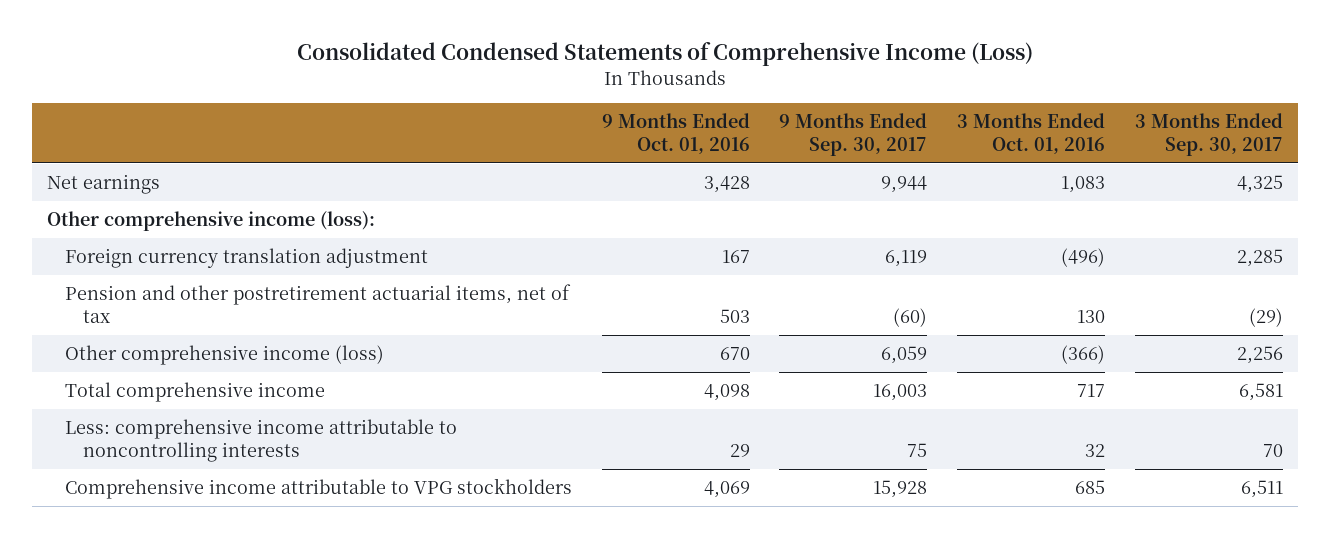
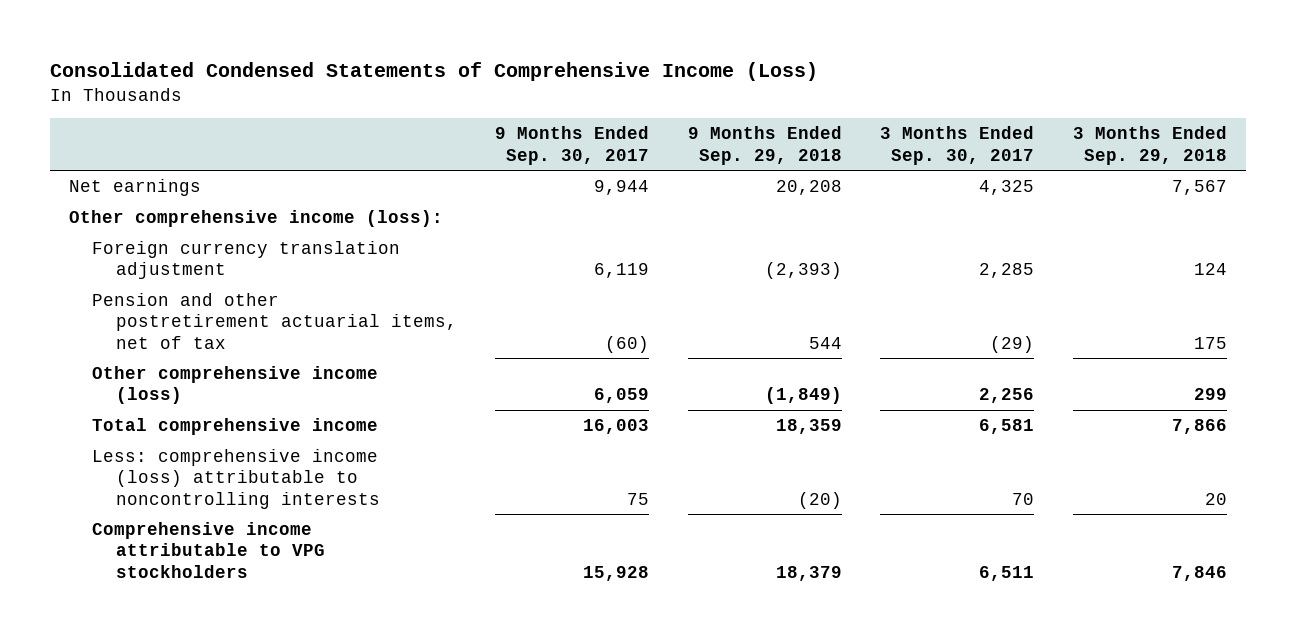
[601,112,750,154] 9 Months Ended Oct. 01, 2016 -> none
[957,112,1106,154] 3 Months Ended Oct. 01, 2016 -> none
none -> [687,126,842,165] 9 Months Ended Sep. 29, 2018
none -> [1072,126,1227,165] 3 Months Ended Sep. 29, 2018
[65,419,458,462] Less: comprehensive income attributable to noncontrolling interests -> [92,449,380,509] Less: comprehensive income (loss) attributable to noncontrolling interests

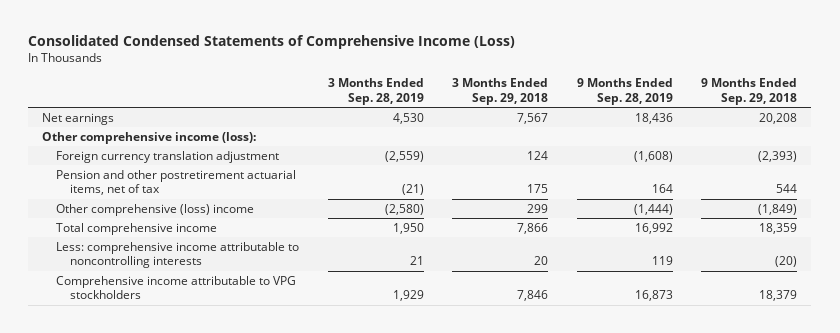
[495,126,650,165] 9 Months Ended Sep. 30, 2017 -> none
[880,126,1035,165] 3 Months Ended Sep. 30, 2017 -> none
none -> [327,77,424,105] 3 Months Ended Sep. 28, 2019
none -> [576,77,673,105] 9 Months Ended Sep. 28, 2019
[92,366,379,405] Other comprehensive income (loss) -> [56,203,255,216] Other comprehensive (loss) income
[92,449,380,509] Less: comprehensive income (loss) attributable to noncontrolling interests -> [56,241,300,269] Less: comprehensive income attributable to noncontrolling interests

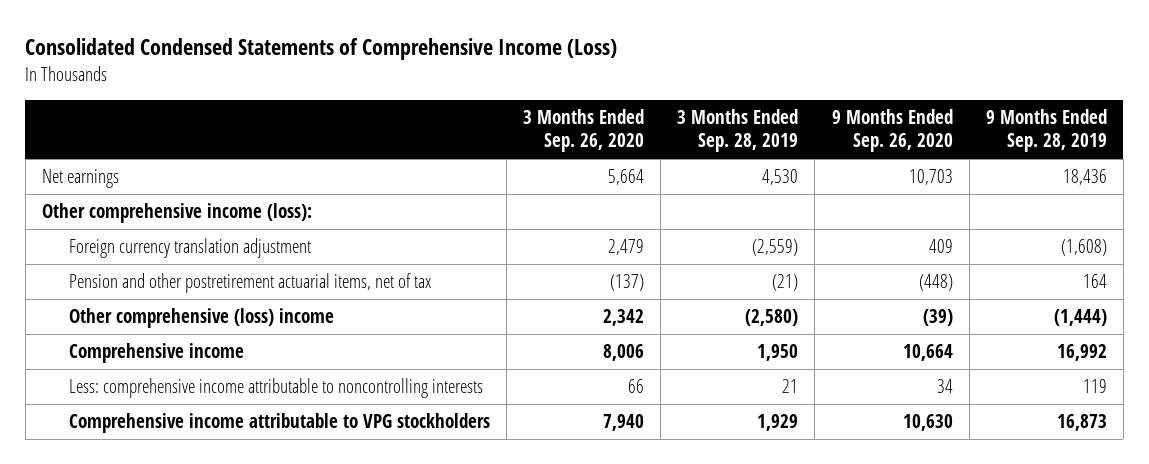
[452,77,549,105] 3 Months Ended Sep. 29, 2018 -> none
[701,77,798,105] 9 Months Ended Sep. 29, 2018 -> none
none -> [523,109,645,153] 3 Months Ended Sep. 26, 2020
none -> [831,109,953,153] 9 Months Ended Sep. 26, 2020
[56,222,218,235] Total comprehensive income -> [68,343,244,364] Comprehensive income

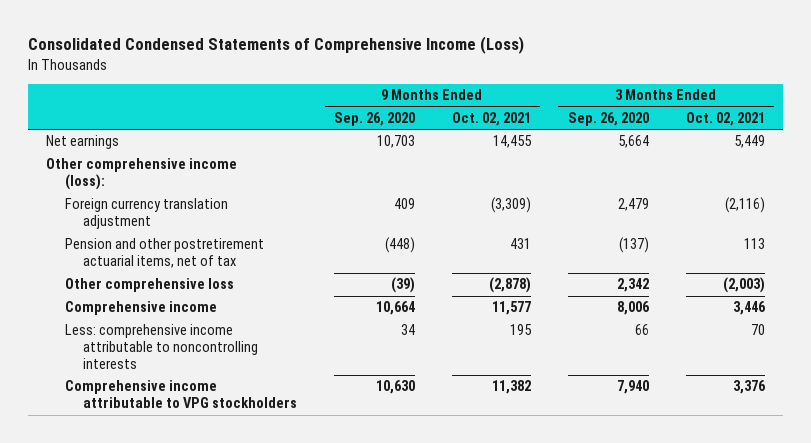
[677,109,799,153] 3 Months Ended Sep. 28, 2019 -> none
[985,109,1107,153] 9 Months Ended Sep. 28, 2019 -> none
none -> [451,112,531,127] Oct. 02, 2021
none -> [685,112,765,127] Oct. 02, 2021
[68,308,334,329] Other comprehensive (loss) income -> [64,278,234,293] Other comprehensive loss

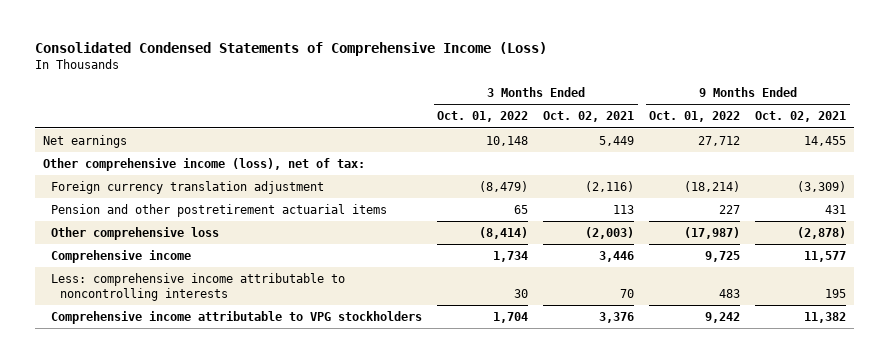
[333,112,415,127] Sep. 26, 2020 -> none
[567,112,649,127] Sep. 26, 2020 -> none
none -> [437,111,529,123] Oct. 01, 2022
none -> [649,111,741,123] Oct. 01, 2022
[46,158,238,191] Other comprehensive income (loss): -> [42,157,365,171] Other comprehensive income (loss), net of tax:
[64,238,264,269] Pension and other postretirement actuarial items, net of tax -> [51,203,388,217] Pension and other postretirement actuarial items

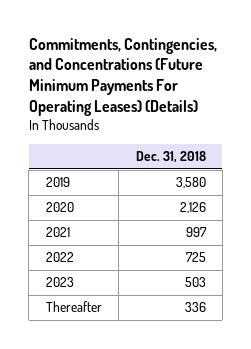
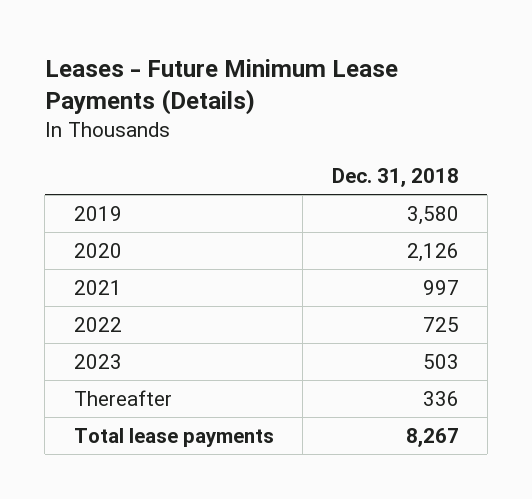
[28,37,217,117] Commitments, Contingencies, and Concentrations (Future Minimum Payments For Operating Leases) (Details) -> [44,58,398,116] Leases - Future Minimum Lease Payments (Details)
none -> [73,427,274,447] Total lease payments

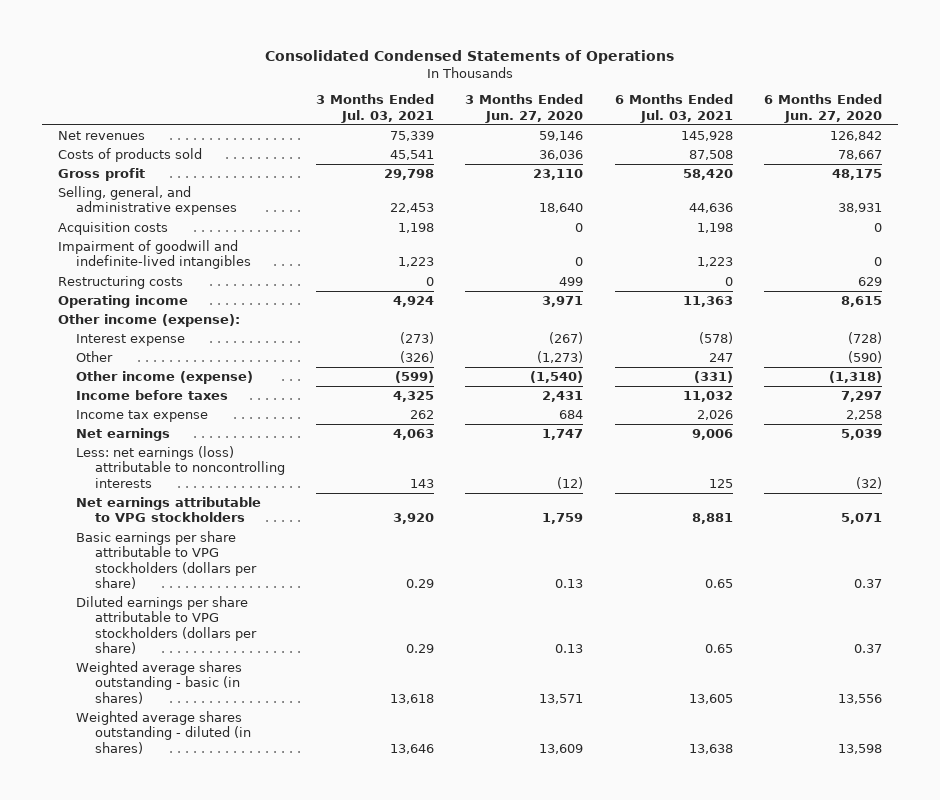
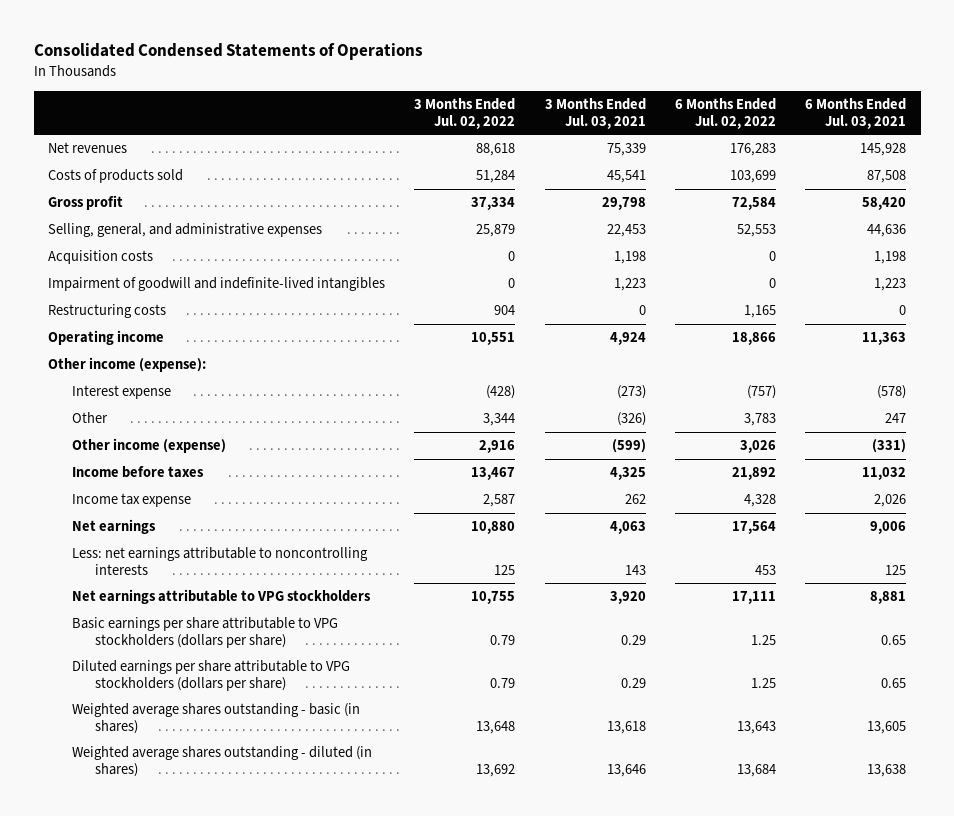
[465,94,584,123] 3 Months Ended Jun. 27, 2020 -> none
[764,94,883,123] 6 Months Ended Jun. 27, 2020 -> none
none -> [414,98,516,129] 3 Months Ended Jul. 02, 2022
none -> [674,98,776,129] 6 Months Ended Jul. 02, 2022
[76,446,285,488] Less: net earnings (loss) attributable to noncontrolling interests -> [71,547,368,576] Less: net earnings attributable to noncontrolling interests

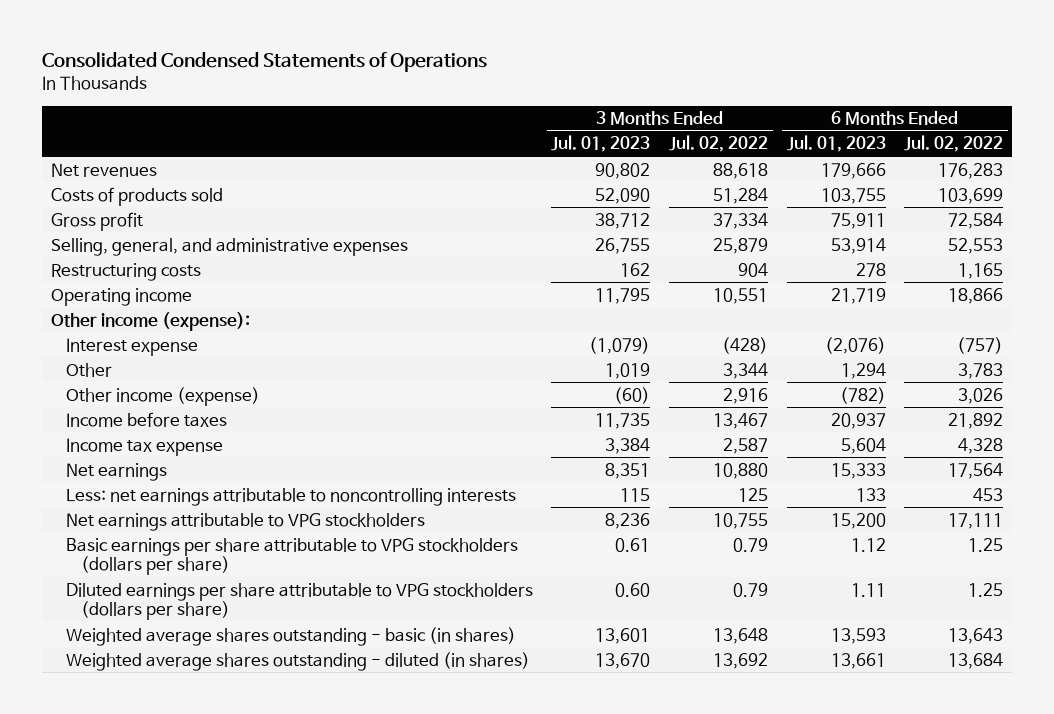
[544,98,646,129] 3 Months Ended Jul. 03, 2021 -> none
[804,98,906,129] 6 Months Ended Jul. 03, 2021 -> none
none -> [551,135,651,153] Jul. 01, 2023
none -> [786,135,886,153] Jul. 01, 2023
[48,250,154,265] Acquisition costs -> none
[48,277,386,292] Impairment of goodwill and indefinite-lived intangibles -> none

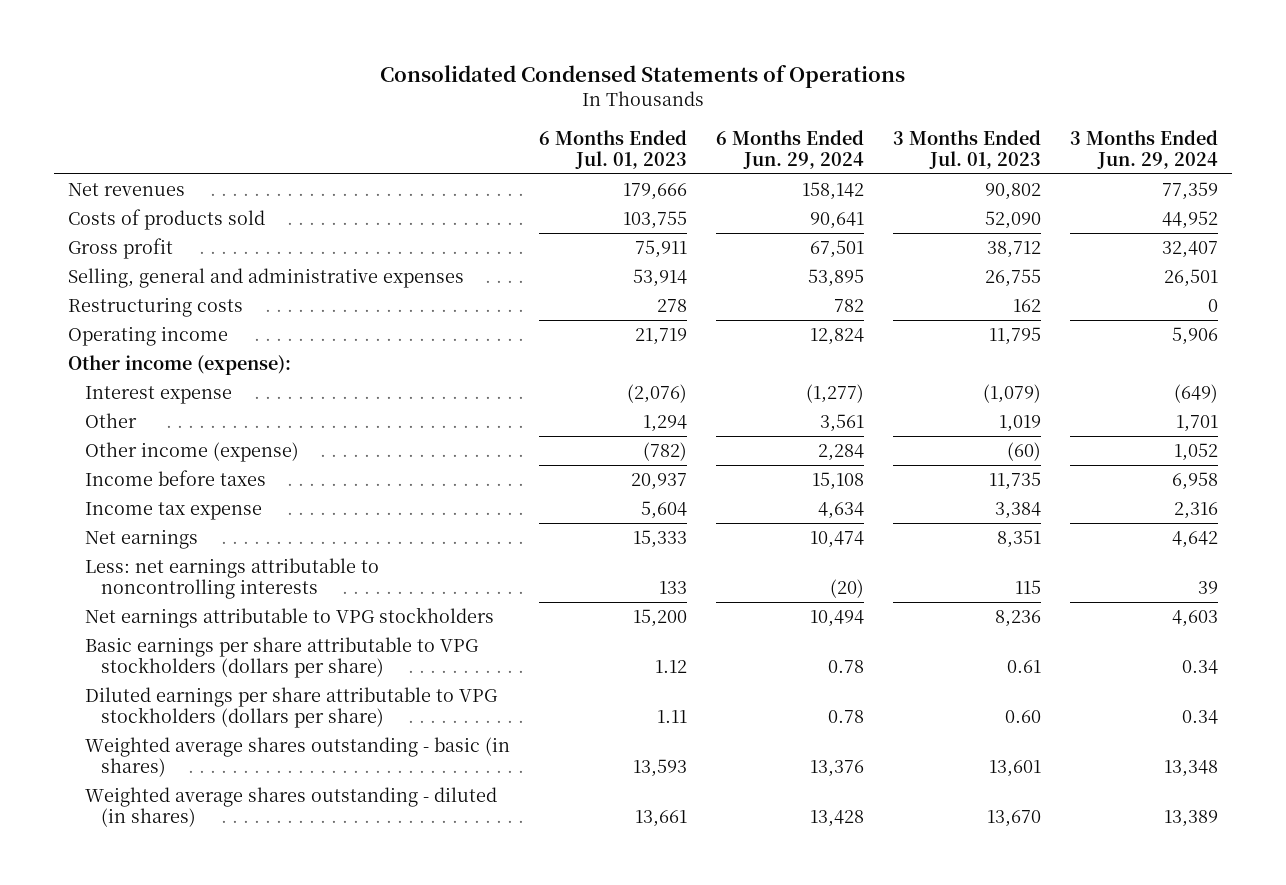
[668,135,768,153] Jul. 02, 2022 -> none
[904,135,1004,153] Jul. 02, 2022 -> none
none -> [715,129,864,169] 6 Months Ended Jun. 29, 2024
none -> [1069,129,1218,169] 3 Months Ended Jun. 29, 2024
[50,237,408,256] Selling, general, and administrative expenses -> [68,268,465,289] Selling, general and administrative expenses

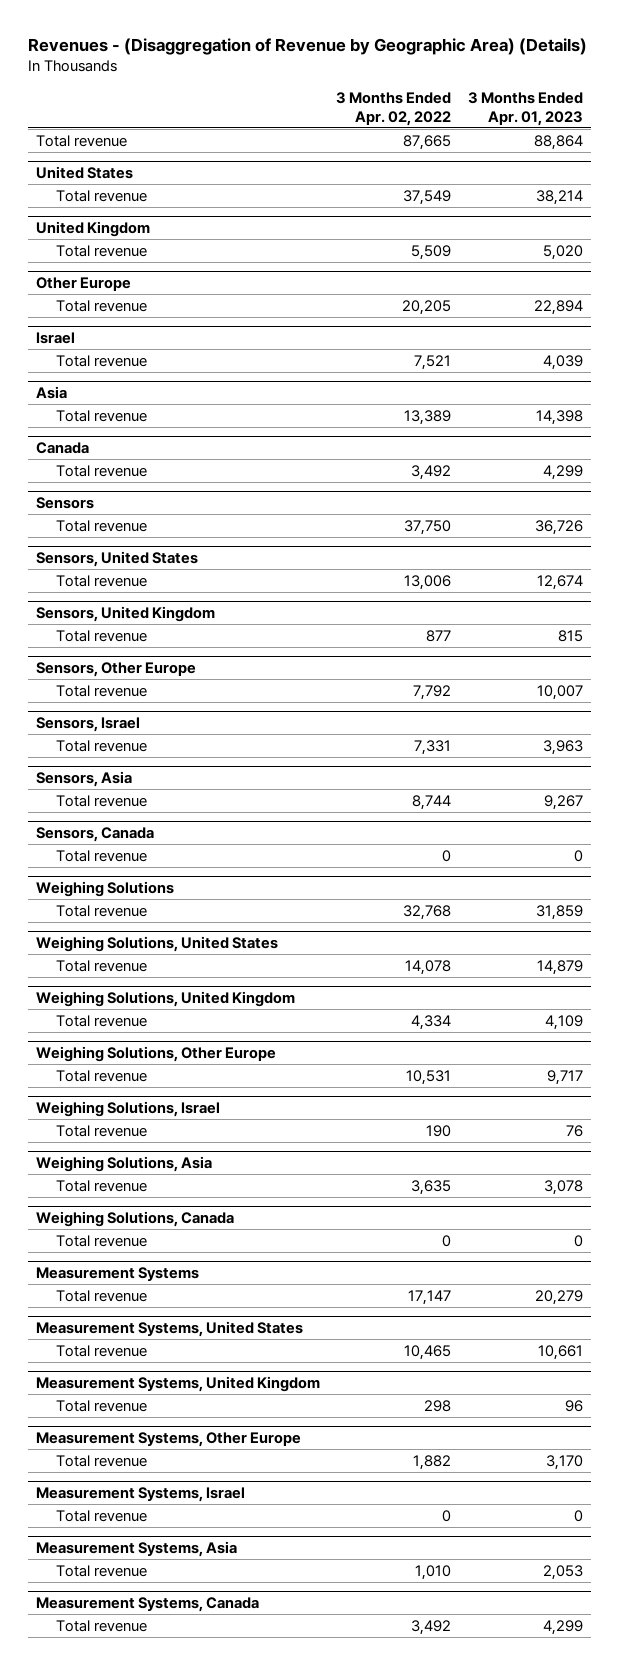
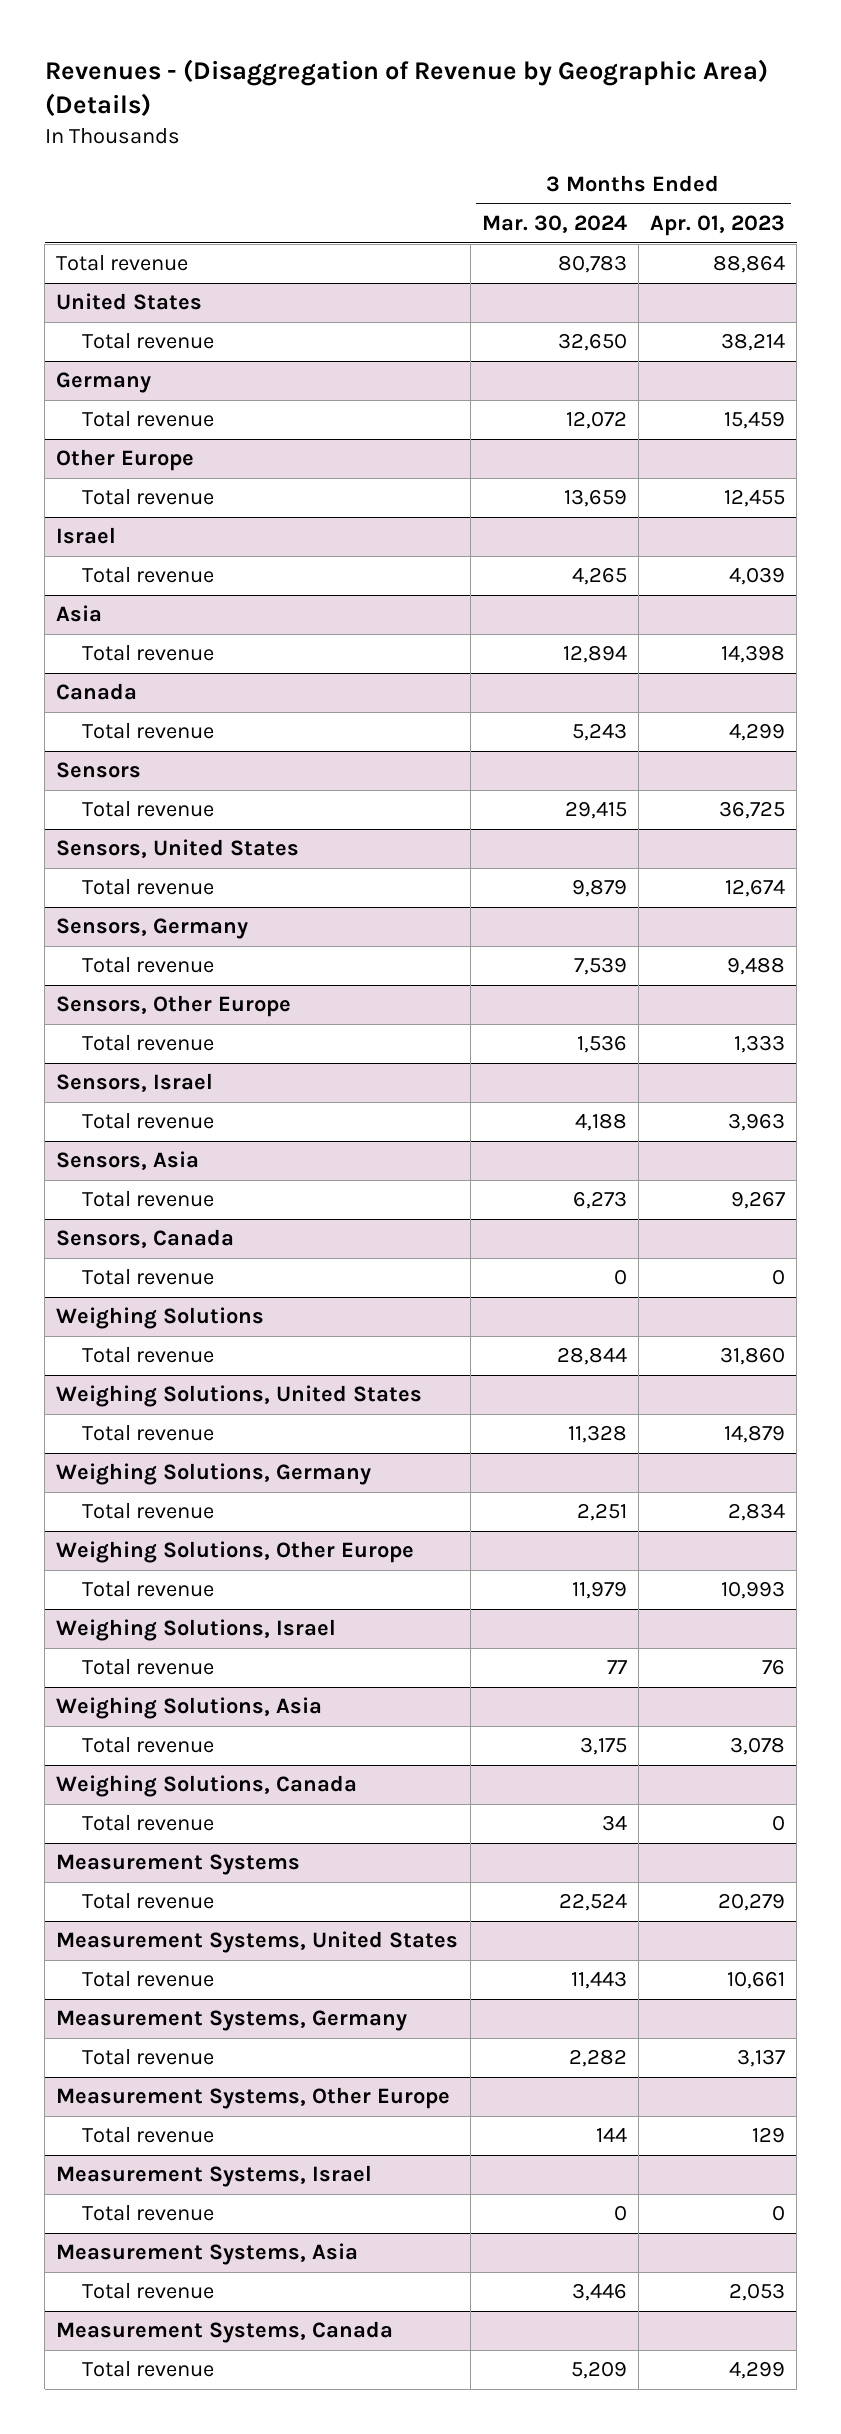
[336,91,452,126] 3 Months Ended Apr. 02, 2022 -> none
none -> [481,215,627,234] Mar. 30, 2024
[36,220,151,237] United Kingdom -> none
none -> [56,372,152,394] Germany
[542,244,583,260] 5,020 -> [723,411,785,430] 15,459
[533,299,583,315] 22,894 -> [723,489,785,508] 12,455
[534,519,583,535] 36,726 -> [718,801,785,820] 36,725
[36,605,216,622] Sensors, United Kingdom -> none
none -> [56,918,249,940] Sensors, Germany
[557,629,583,642] 815 -> [726,957,785,976] 9,488
[536,684,583,700] 10,007 -> [733,1035,785,1054] 1,333
[535,904,583,920] 31,859 -> [719,1347,785,1366] 31,860
[36,990,296,1007] Weighing Solutions, United Kingdom -> none
none -> [56,1463,372,1486] Weighing Solutions, Germany
[544,1014,583,1030] 4,109 -> [727,1503,785,1522] 2,834
[546,1069,583,1085] 9,717 -> [720,1581,785,1600] 10,993
[36,1375,321,1392] Measurement Systems, United Kingdom -> none
none -> [56,2010,408,2032] Measurement Systems, Germany
[564,1399,583,1412] 96 -> [736,2049,785,2068] 3,137
[545,1454,583,1470] 3,170 -> [751,2127,785,2144] 129

